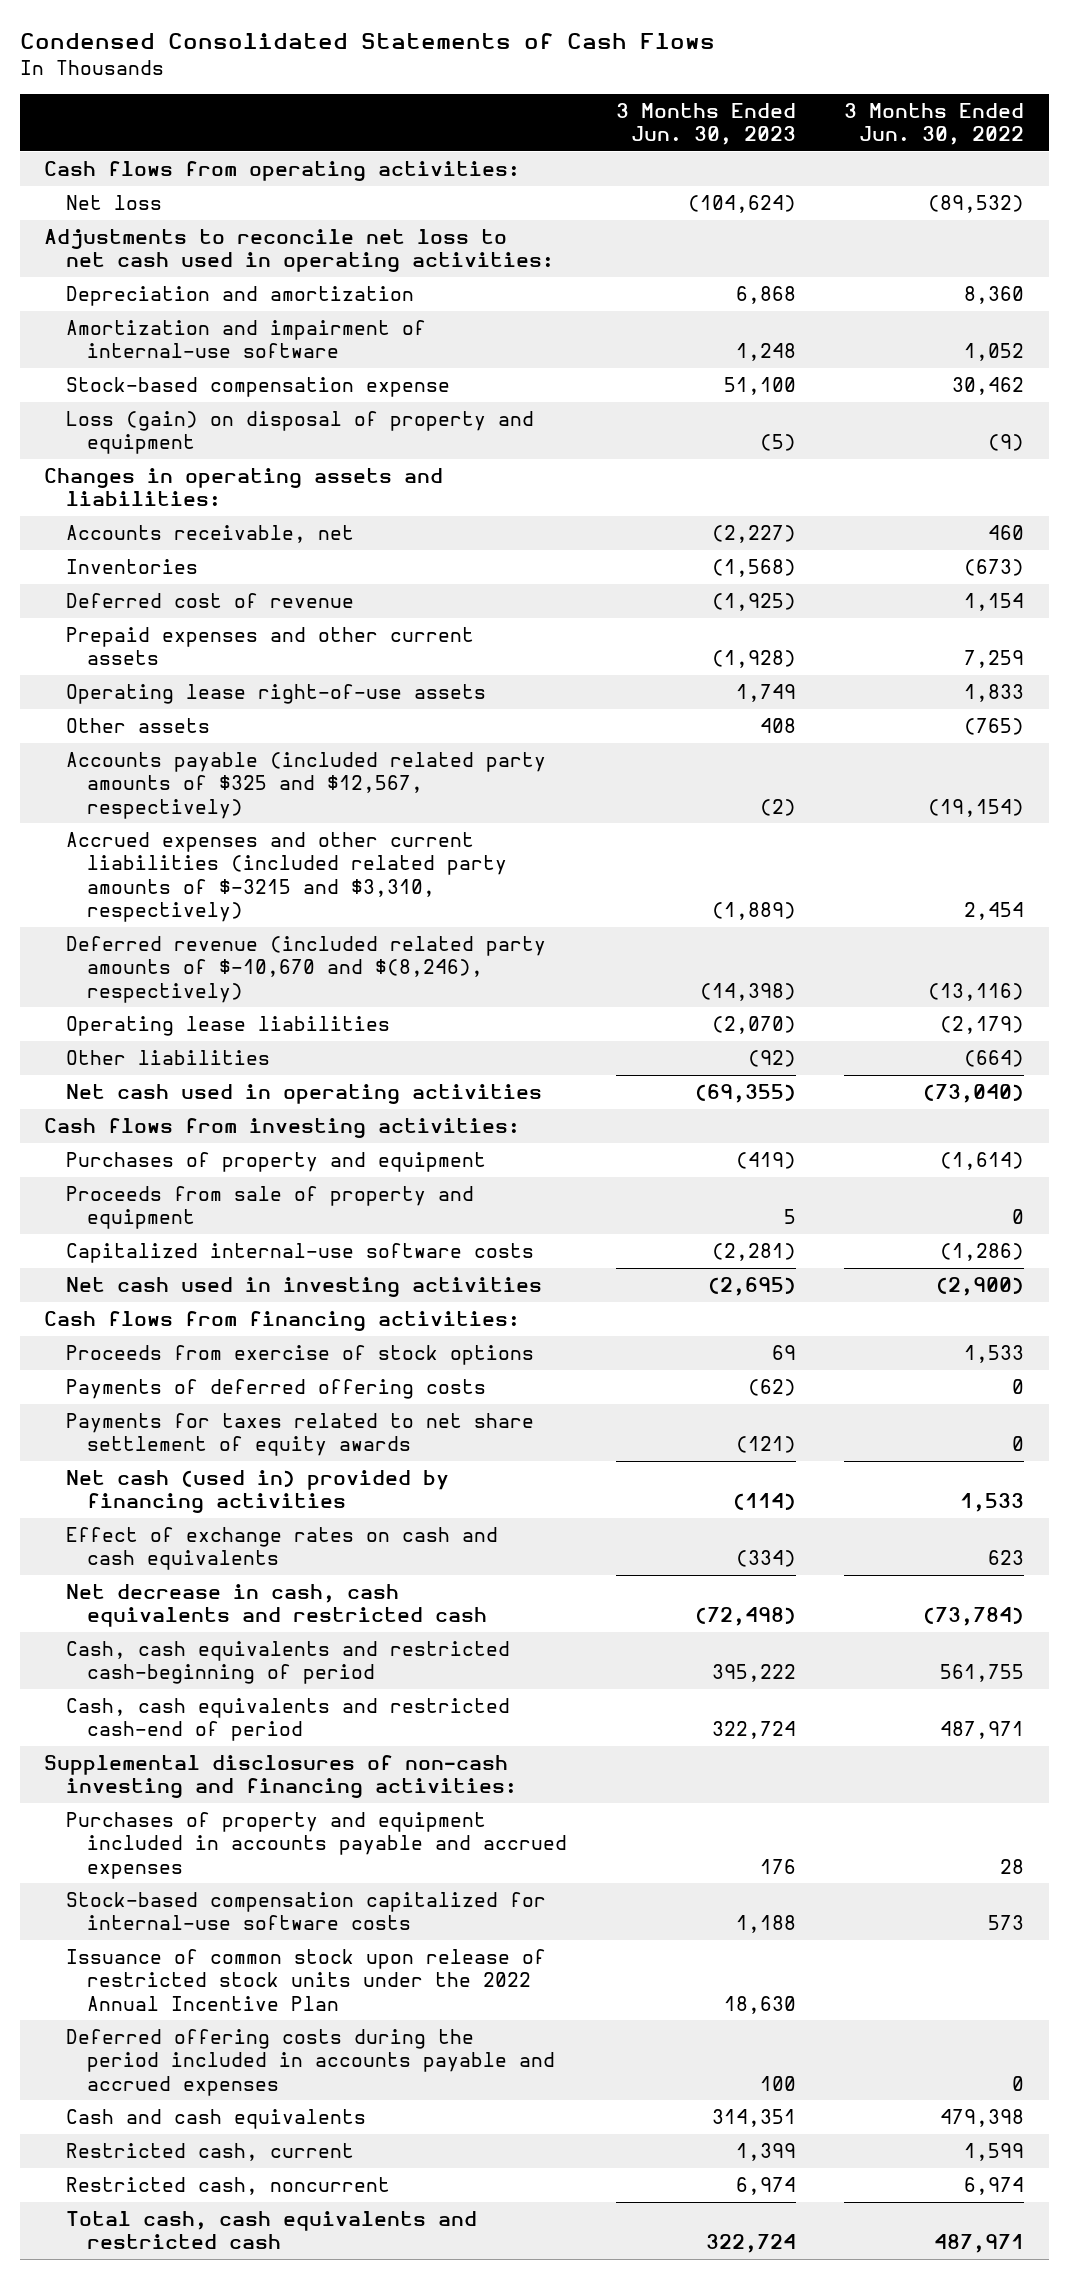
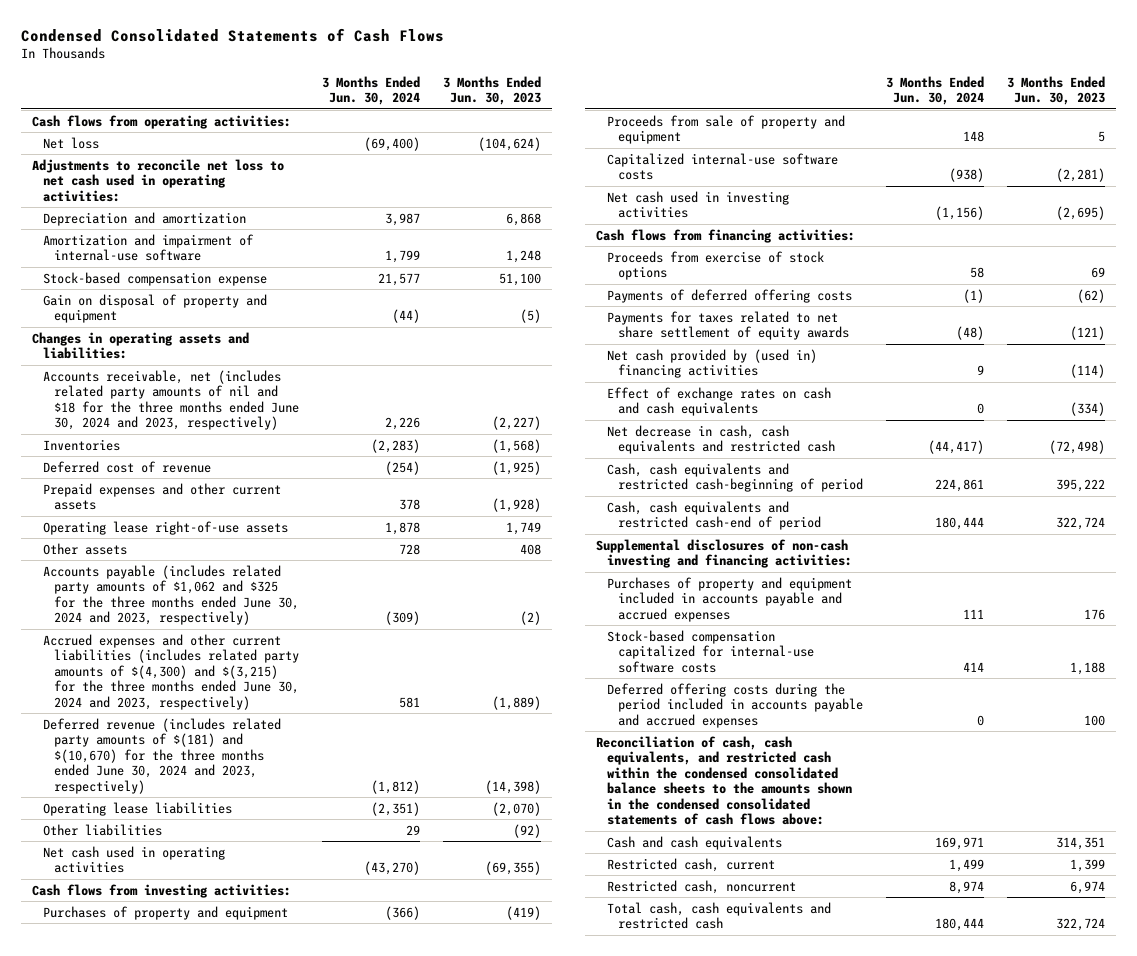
[844,102,1025,145] 3 Months Ended Jun. 30, 2022 -> none
none -> [321,75,420,106] 3 Months Ended Jun. 30, 2024
[65,410,534,455] Loss (gain) on disposal of property and equipment -> [42,293,267,324] Gain on disposal of property and equipment
[65,524,354,543] Accounts receivable, net -> [42,369,299,431] Accounts receivable, net (includes related party amounts of nil and $18 for the three months ended June 30, 2024 and 2023, respectively)
[65,751,546,819] Accounts payable (included related party amounts of $325 and $12,567, respectively) -> [42,564,299,626] Accounts payable (includes related party amounts of $1,062 and $325 for the three months ended June 30, 2024 and 2023, respectively)
[65,831,507,923] Accrued expenses and other current liabilities (included related party amounts of $-3215 and $3,310, respectively) -> [42,633,299,710] Accrued expenses and other current liabilities (includes related party amounts of $(4,300) and $(3,215) for the three months ended June 30, 2024 and 2023, respectively)
[65,935,546,1003] Deferred revenue (included related party amounts of $-10,670 and $(8,246), respectively) -> [42,717,281,794] Deferred revenue (includes related party amounts of $(181) and $(10,670) for the three months ended June 30, 2024 and 2023, respectively)
[65,1469,449,1514] Net cash (used in) provided by financing activities -> [606,348,817,379] Net cash provided by (used in) financing activities
[65,1948,546,2011] Issuance of common stock upon release of restricted stock units under the 2022 Annual Incentive Plan -> none
none -> [596,735,852,826] Reconciliation of cash, cash equivalents, and restricted cash within the condensed consolidated balance sheets to the amounts shown in the condensed consolidated statements of cash flows above:

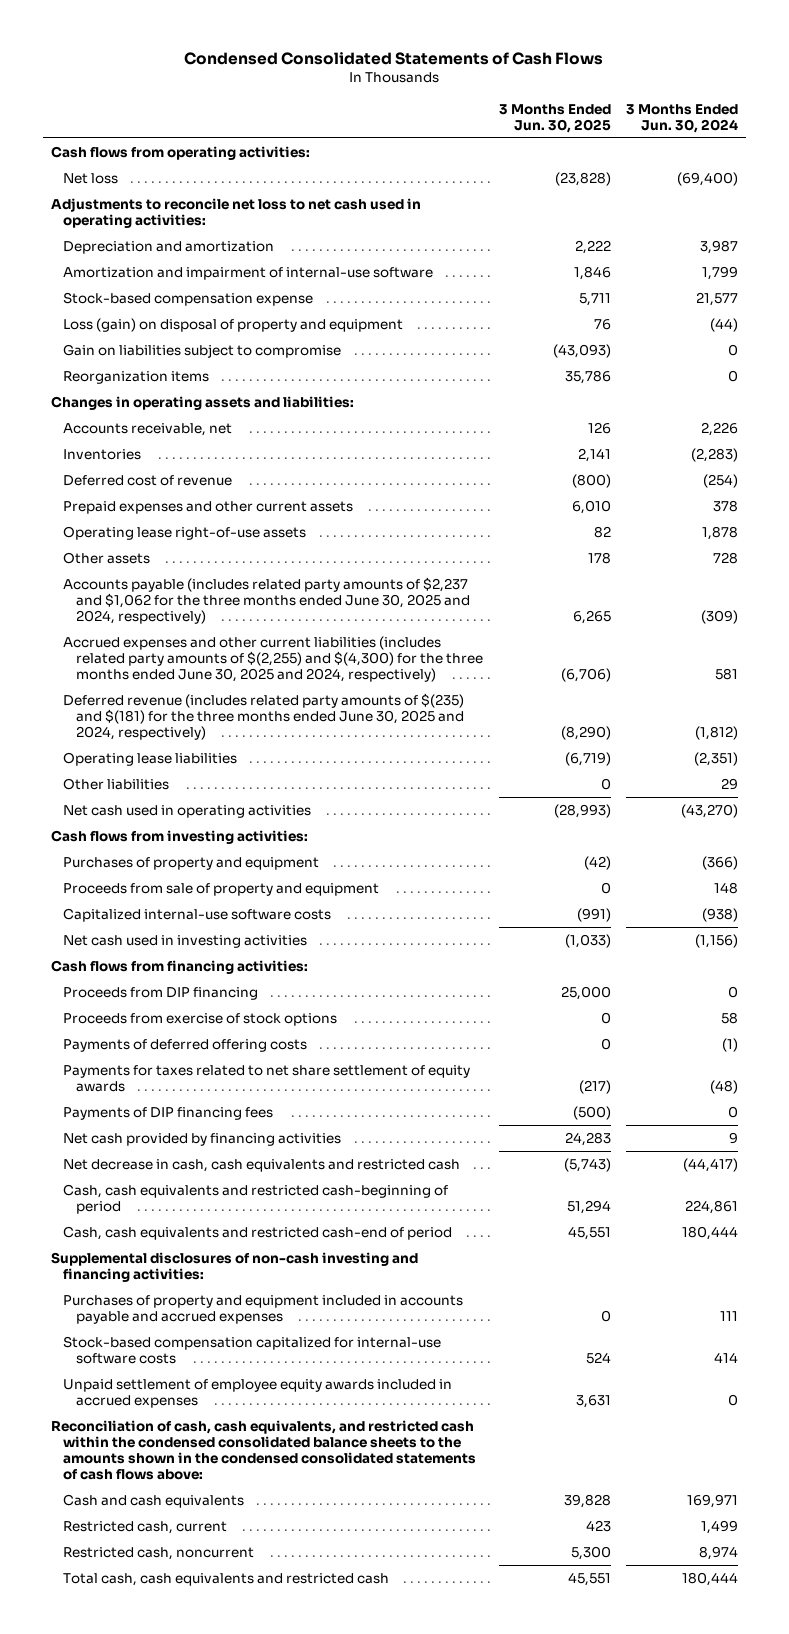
[442,75,541,106] 3 Months Ended Jun. 30, 2023 -> none
none -> [498,103,611,133] 3 Months Ended Jun. 30, 2025
[42,293,267,324] Gain on disposal of property and equipment -> [63,317,404,332] Loss (gain) on disposal of property and equipment
none -> [63,343,342,358] Gain on liabilities subject to compromise
none -> [63,370,210,384] Reorganization items
[42,369,299,431] Accounts receivable, net (includes related party amounts of nil and $18 for the three months ended June 30, 2024 and 2023, respectively) -> [63,422,233,436] Accounts receivable, net
[42,564,299,626] Accounts payable (includes related party amounts of $1,062 and $325 for the three months ended June 30, 2024 and 2023, respectively) -> [63,576,471,625] Accounts payable (includes related party amounts of $2,237 and $1,062 for the three months ended June 30, 2025 and 2024, respectively)
[42,633,299,710] Accrued expenses and other current liabilities (includes related party amounts of $(4,300) and $(3,215) for the three months ended June 30, 2024 and 2023, respectively) -> [63,635,484,683] Accrued expenses and other current liabilities (includes related party amounts of $(2,255) and $(4,300) for the three months ended June 30, 2025 and 2024, respectively)
[42,717,281,794] Deferred revenue (includes related party amounts of $(181) and $(10,670) for the three months ended June 30, 2024 and 2023, respectively) -> [63,692,465,741] Deferred revenue (includes related party amounts of $(235) and $(181) for the three months ended June 30, 2025 and 2024, respectively)
none -> [63,986,259,1000] Proceeds from DIP financing
[606,386,831,417] Effect of exchange rates on cash and cash equivalents -> none
none -> [63,1106,274,1120] Payments of DIP financing fees
[606,348,817,379] Net cash provided by (used in) financing activities -> [63,1132,342,1146] Net cash provided by financing activities
[606,682,863,728] Deferred offering costs during the period included in accounts payable and accrued expenses -> none
none -> [63,1378,453,1408] Unpaid settlement of employee equity awards included in accrued expenses

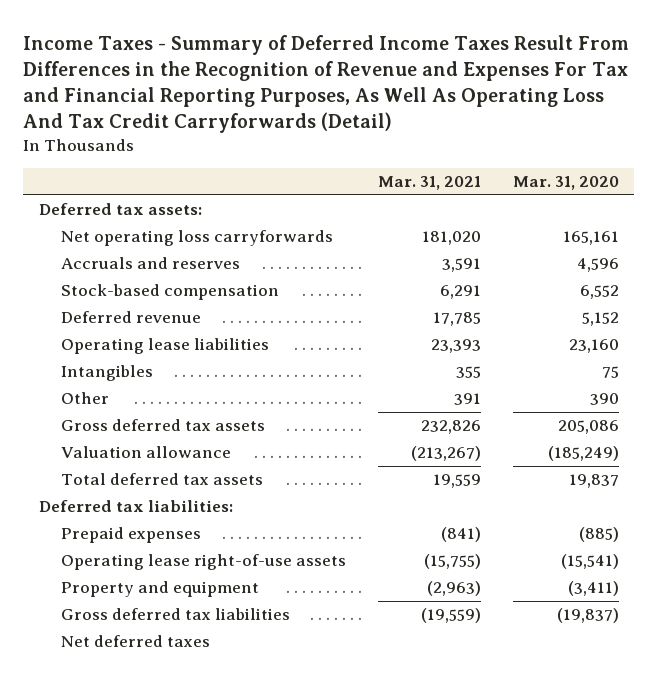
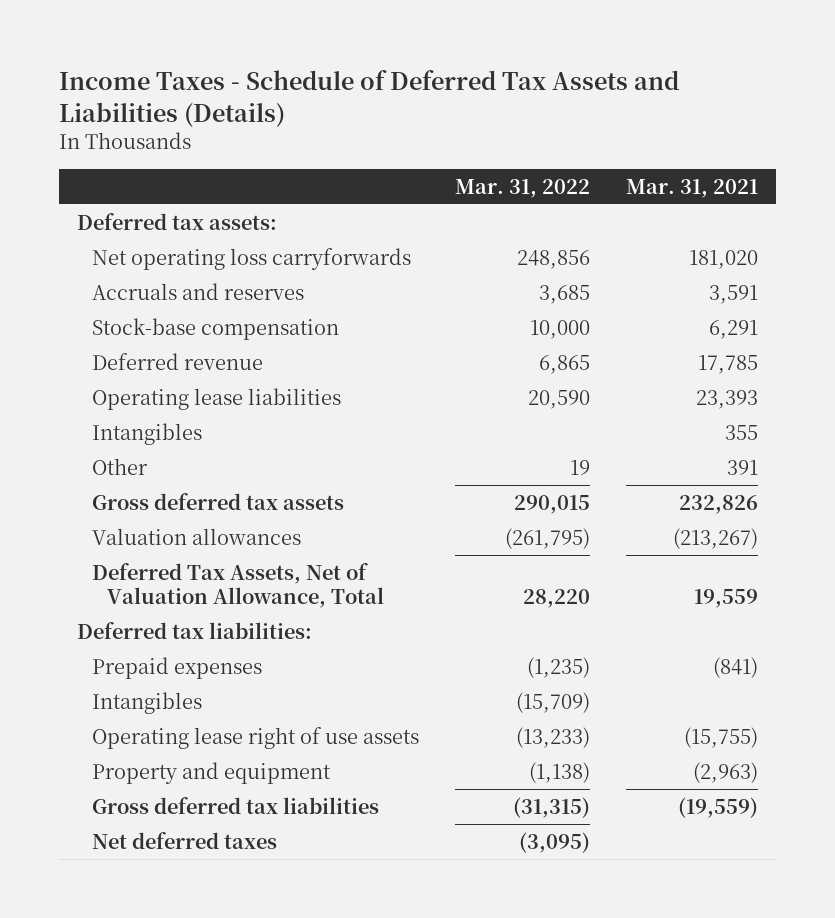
[23,34,630,134] Income Taxes - Summary of Deferred Income Taxes Result From Differences in the Recognition of Revenue and Expenses For Tax and Financial Reporting Purposes, As Well As Operating Loss And Tax Credit Carryforwards (Detail) -> [58,70,679,127] Income Taxes - Schedule of Deferred Tax Assets and Liabilities (Details)
[512,176,619,191] Mar. 31, 2020 -> none
none -> [455,178,591,198] Mar. 31, 2022
[60,284,279,301] Stock-based compensation -> [92,317,340,340] Stock-base compensation
[60,446,231,459] Valuation allowance -> [92,527,302,545] Valuation allowances
[60,473,263,486] Total deferred tax assets -> [92,562,385,608] Deferred Tax Assets, Net of Valuation Allowance, Total
none -> [92,691,203,714] Intangibles
[60,554,346,571] Operating lease right-of-use assets -> [92,726,420,749] Operating lease right of use assets

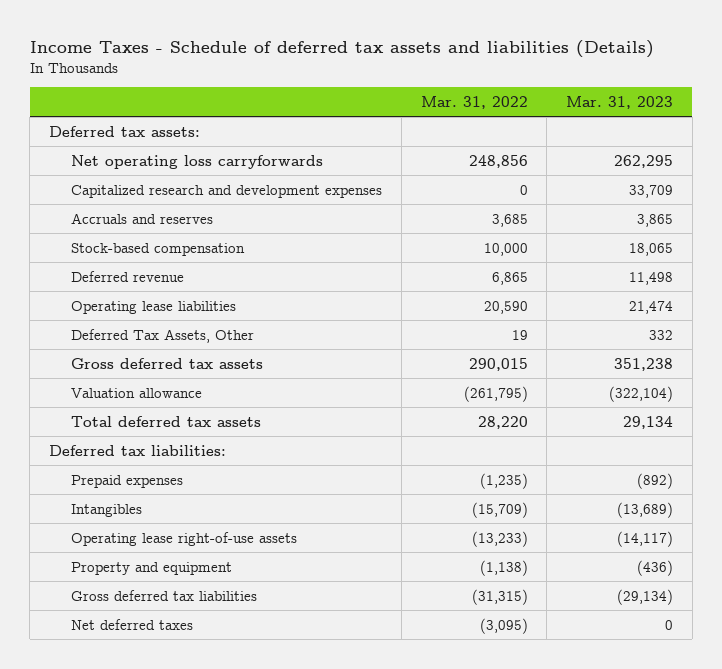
[58,70,679,127] Income Taxes - Schedule of Deferred Tax Assets and Liabilities (Details) -> [29,39,654,58] Income Taxes - Schedule of deferred tax assets and liabilities (Details)
[626,178,759,198] Mar. 31, 2021 -> none
none -> [566,95,674,109] Mar. 31, 2023
none -> [71,184,383,198] Capitalized research and development expenses
[92,317,340,340] Stock-base compensation -> [71,242,246,256] Stock-based compensation
[92,422,203,445] Intangibles -> none
[92,457,149,475] Other -> [71,328,255,343] Deferred Tax Assets, Other
[92,527,302,545] Valuation allowances -> [71,387,203,398] Valuation allowance
[92,562,385,608] Deferred Tax Assets, Net of Valuation Allowance, Total -> [71,415,262,427] Total deferred tax assets
[92,726,420,749] Operating lease right of use assets -> [71,531,298,546] Operating lease right-of-use assets

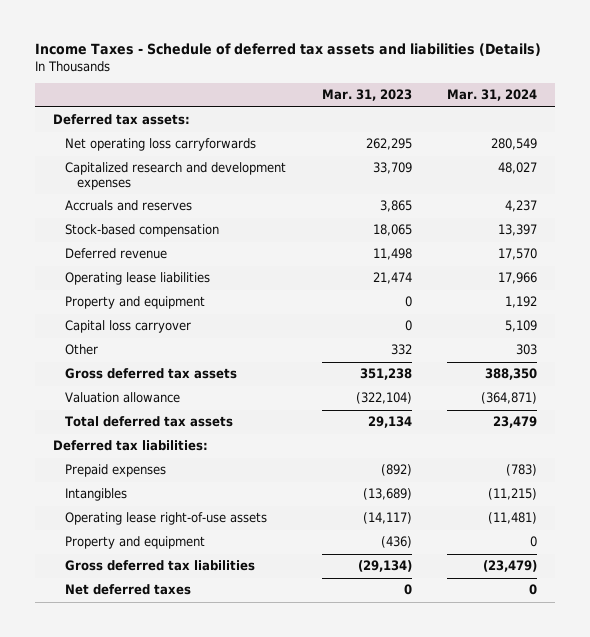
[420,95,528,109] Mar. 31, 2022 -> none
none -> [447,89,538,102] Mar. 31, 2024
none -> [65,296,206,310] Property and equipment
none -> [65,320,192,334] Capital loss carryover
[71,328,255,343] Deferred Tax Assets, Other -> [65,344,99,356] Other

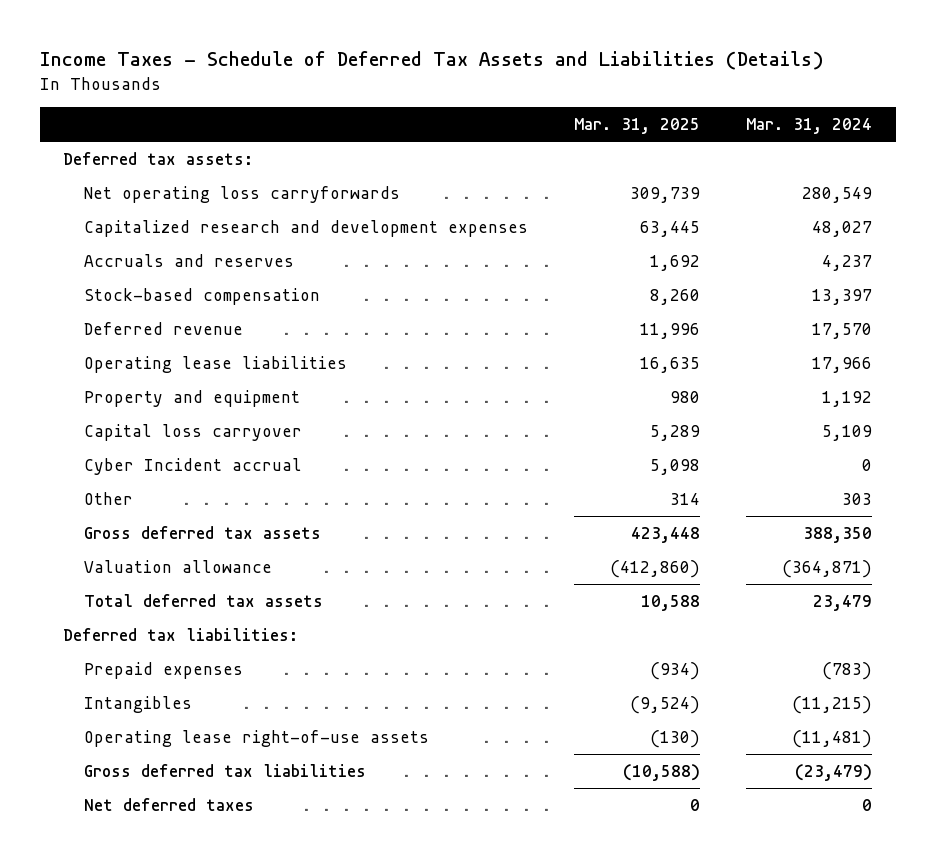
[35,43,542,57] Income Taxes - Schedule of deferred tax assets and liabilities (Details) -> [39,51,824,71] Income Taxes - Schedule of Deferred Tax Assets and Liabilities (Details)
[321,89,412,102] Mar. 31, 2023 -> none
none -> [574,117,701,134] Mar. 31, 2025
none -> [84,458,303,476] Cyber Incident accrual
[65,536,206,550] Property and equipment -> none

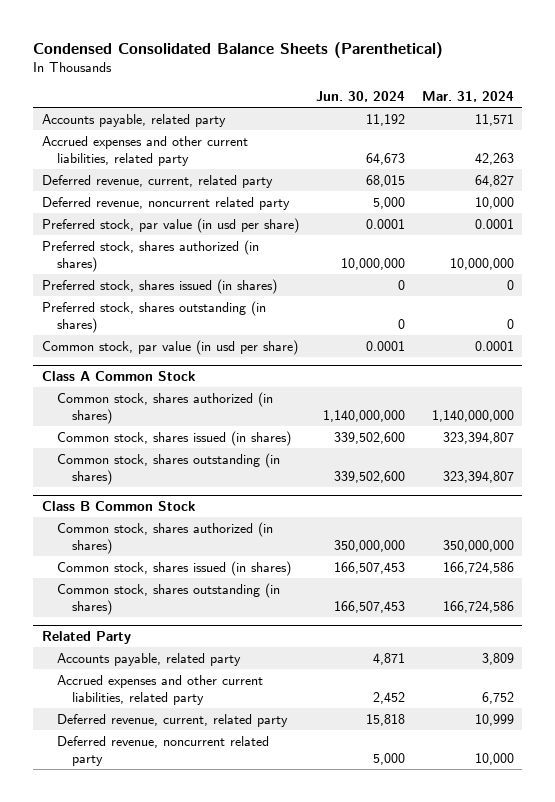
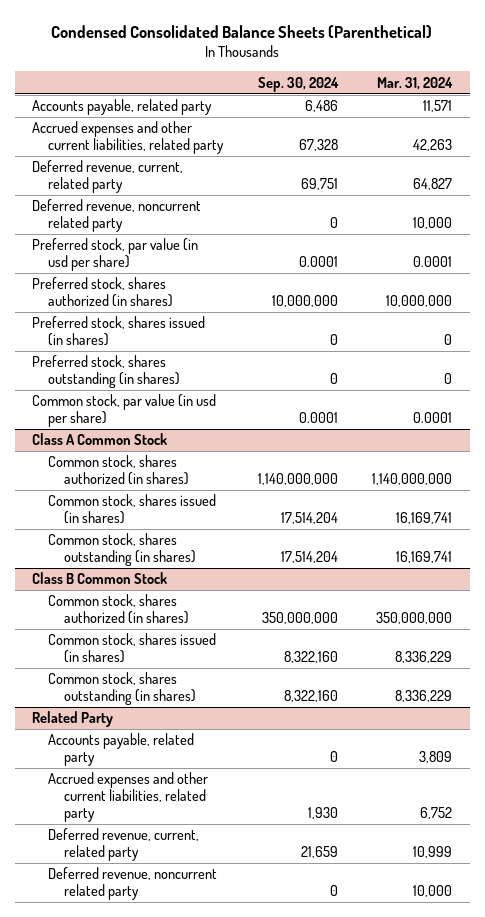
[315,91,405,103] Jun. 30, 2024 -> none
none -> [257,76,339,92] Sep. 30, 2024
[442,431,514,444] 323,394,807 -> [396,512,453,525] 16,169,741
[442,470,514,483] 323,394,807 -> [396,551,453,564] 16,169,741
[442,561,514,574] 166,724,586 -> [395,651,453,664] 8,336,229
[442,600,514,613] 166,724,586 -> [395,690,453,703] 8,336,229

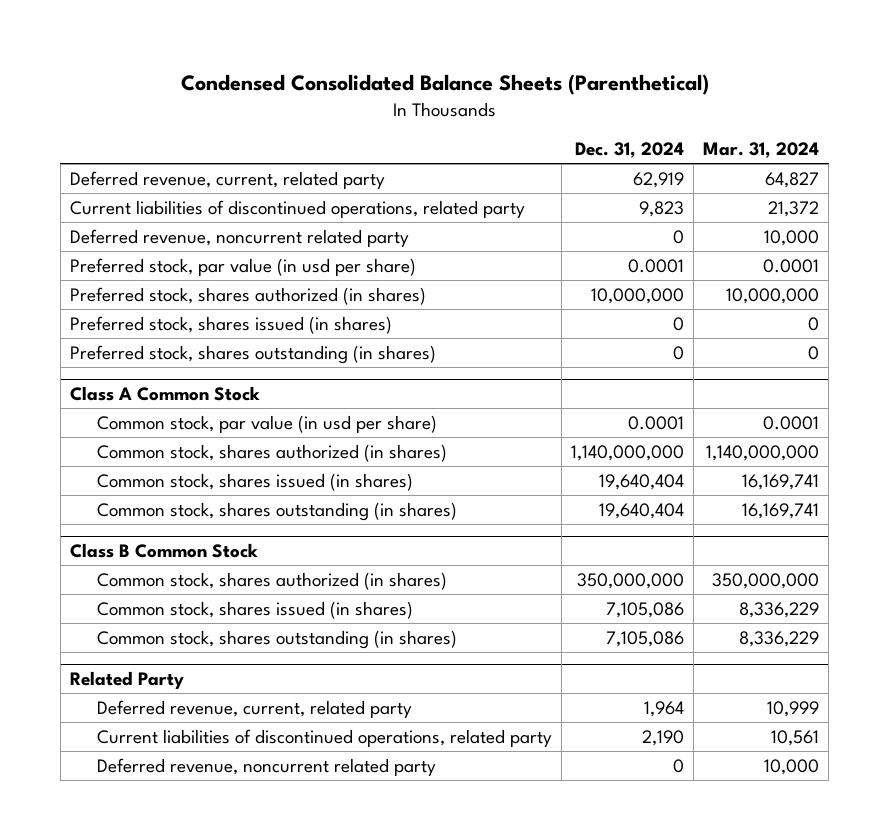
[257,76,339,92] Sep. 30, 2024 -> none
none -> [575,142,685,159] Dec. 31, 2024
[32,99,213,116] Accounts payable, related party -> none
[32,121,224,155] Accrued expenses and other current liabilities, related party -> none
none -> [69,199,525,218] Current liabilities of discontinued operations, related party
[32,394,217,428] Common stock, par value (in usd per share) -> none
none -> [97,414,438,433] Common stock, par value (in usd per share)
[47,733,194,767] Accounts payable, related party -> none
[47,772,208,822] Accrued expenses and other current liabilities, related party -> none
none -> [97,728,553,747] Current liabilities of discontinued operations, related party

